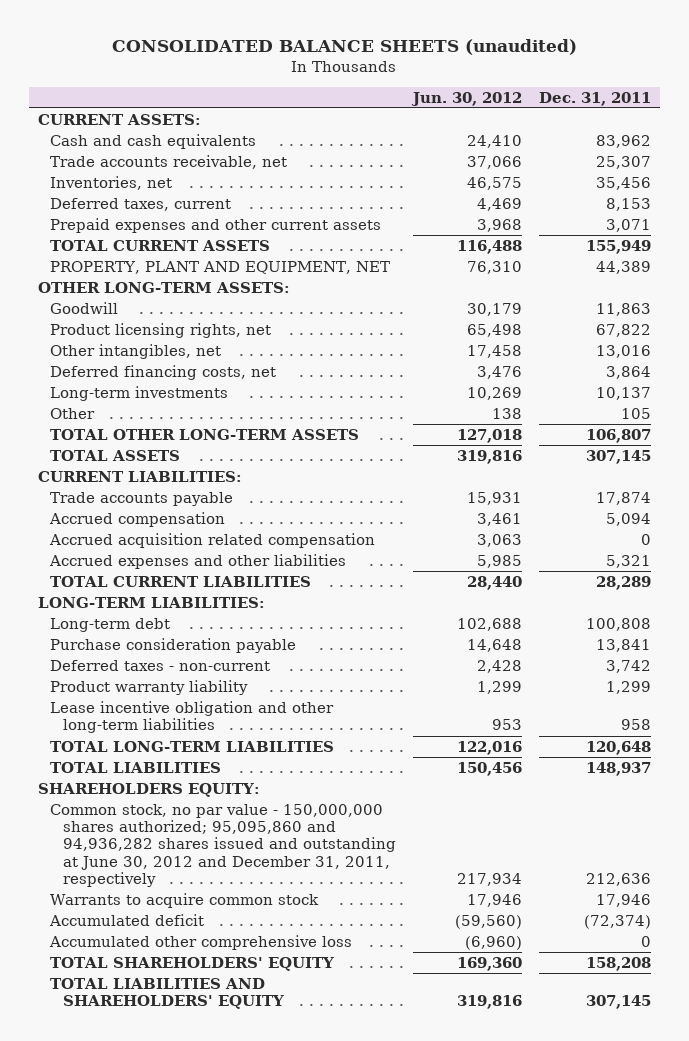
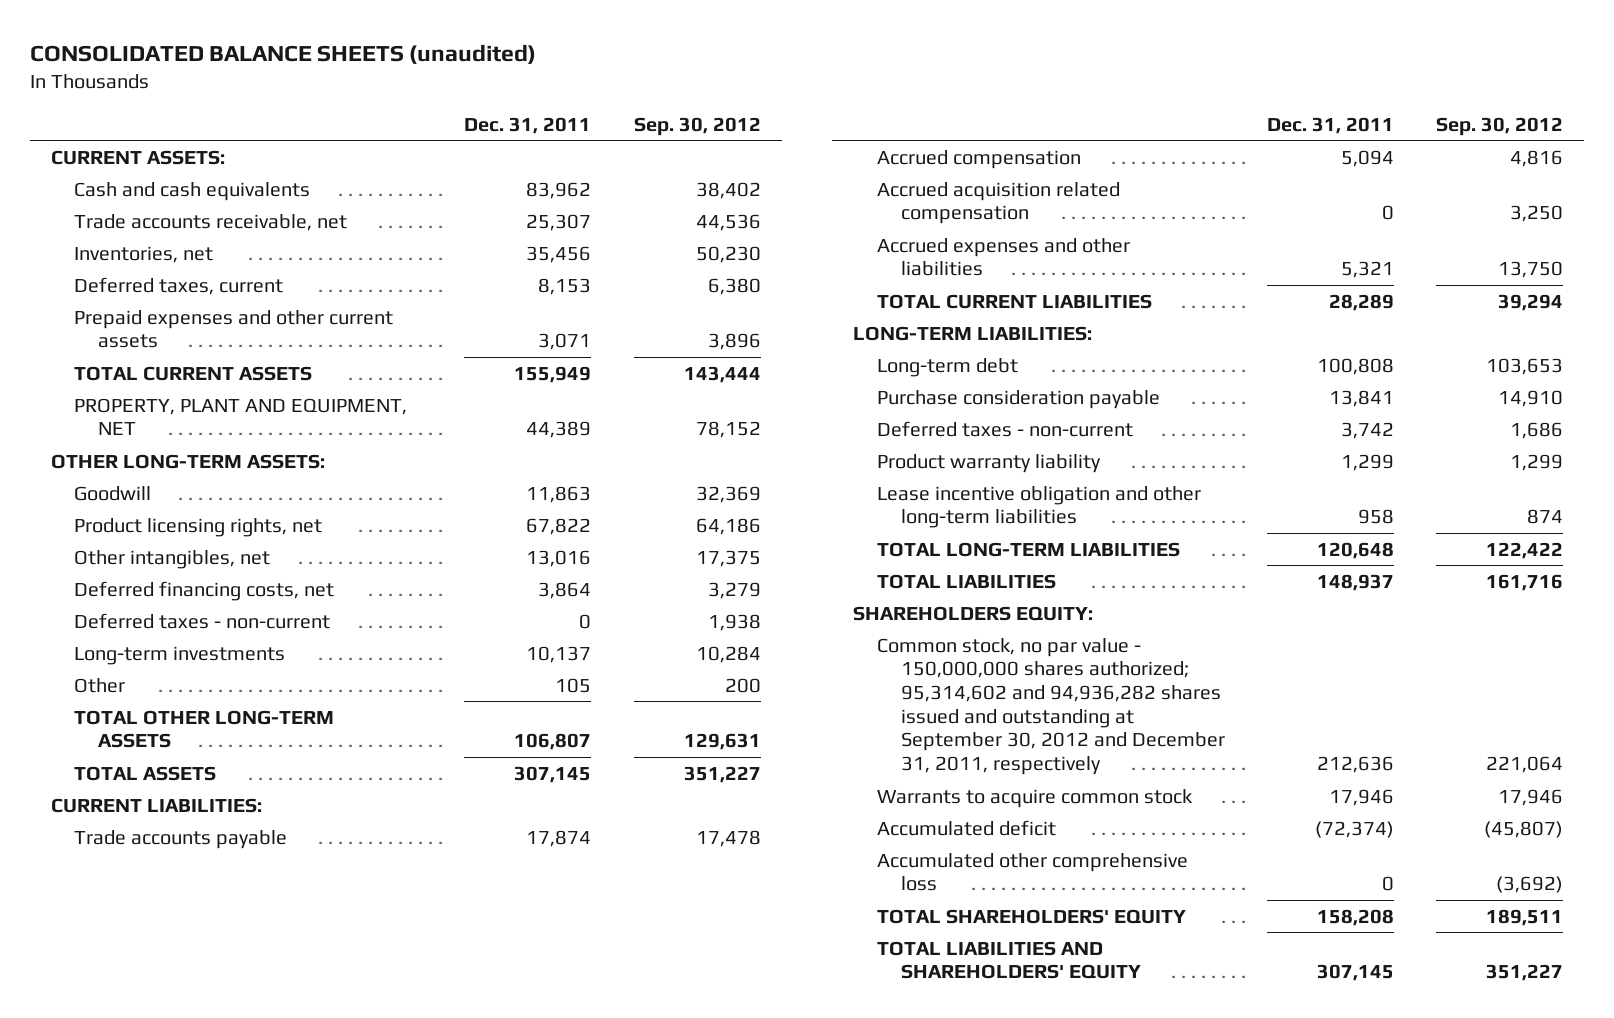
[410,91,522,106] Jun. 30, 2012 -> none
none -> [633,116,761,136] Sep. 30, 2012
none -> [74,612,331,629] Deferred taxes - non-current
[50,804,396,887] Common stock, no par value - 150,000,000 shares authorized; 95,095,860 and 94,936,282 shares issued and outstanding at June 30, 2012 and December 31, 2011, respectively -> [877,637,1225,776] Common stock, no par value - 150,000,000 shares authorized; 95,314,602 and 94,936,282 shares issued and outstanding at September 30, 2012 and December 31, 2011, respectively

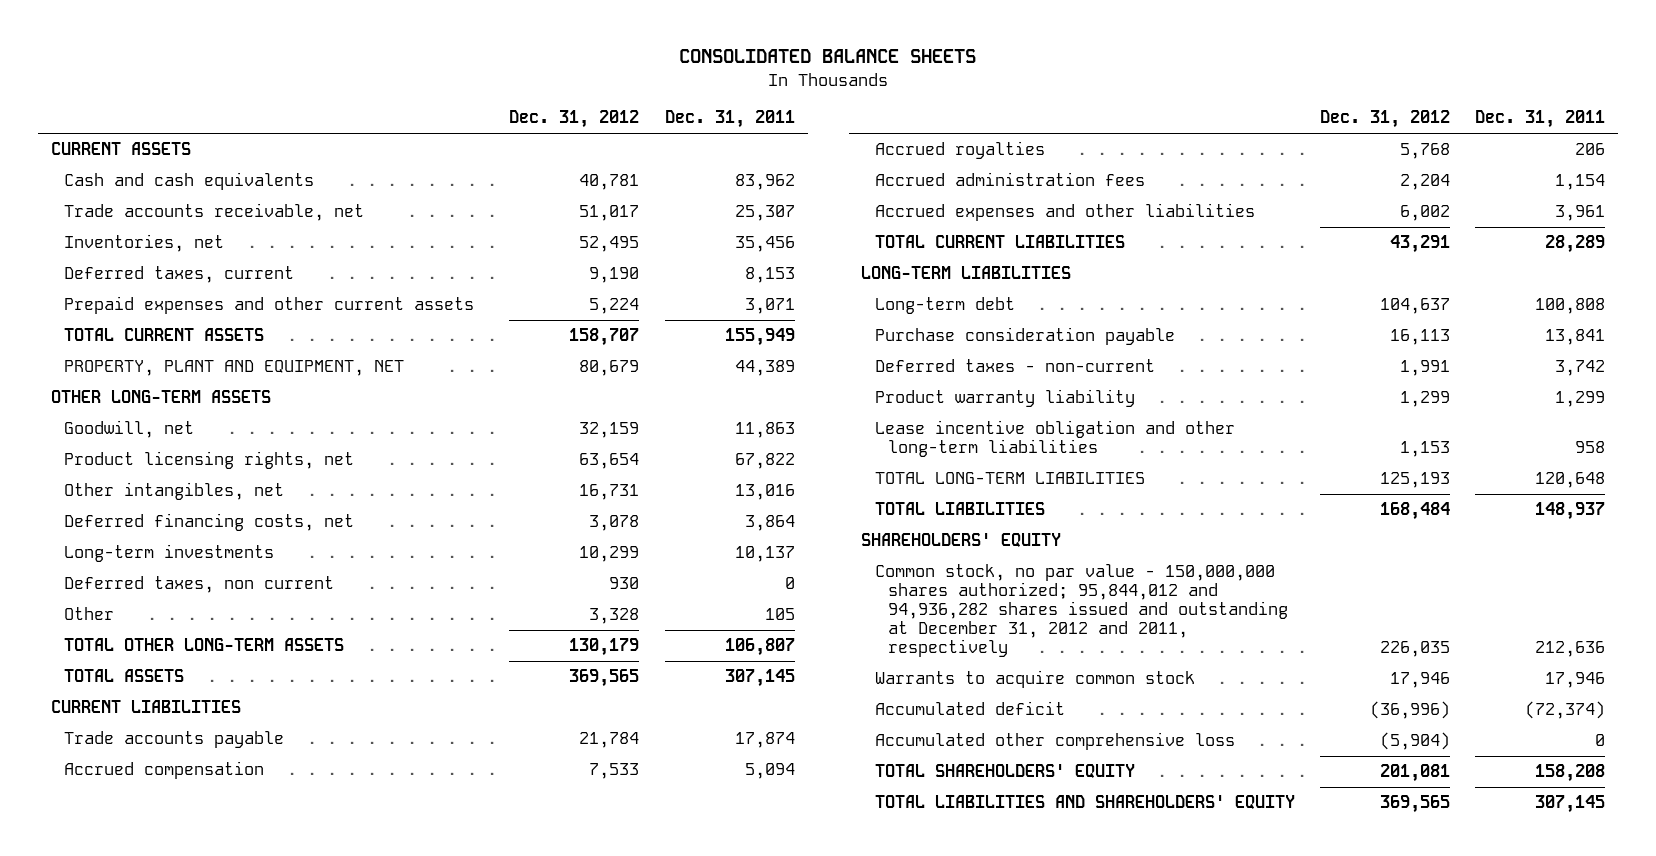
[29,43,536,64] CONSOLIDATED BALANCE SHEETS (unaudited) -> [679,49,977,64] CONSOLIDATED BALANCE SHEETS
[633,116,761,136] Sep. 30, 2012 -> none
none -> [509,110,640,129] Dec. 31, 2012
[50,149,225,165] CURRENT ASSETS: -> [50,142,191,156] CURRENT ASSETS
[50,453,325,469] OTHER LONG-TERM ASSETS: -> [50,390,271,404] OTHER LONG-TERM ASSETS
[74,485,152,501] Goodwill -> [64,420,195,439] Goodwill, net
[74,612,331,629] Deferred taxes - non-current -> none
none -> [64,576,335,594] Deferred taxes, non current
[50,797,262,813] CURRENT LIABILITIES: -> [50,700,241,714] CURRENT LIABILITIES
[877,181,1121,225] Accrued acquisition related compensation -> none
none -> [874,141,1045,160] Accrued royalties
none -> [874,172,1145,187] Accrued administration fees
[1340,261,1394,279] 5,321 -> [1555,205,1606,222] 3,961
[853,325,1093,341] LONG-TERM LIABILITIES: -> [861,266,1072,280] LONG-TERM LIABILITIES
[853,605,1094,621] SHAREHOLDERS EQUITY: -> [861,533,1062,548] SHAREHOLDERS' EQUITY
[877,637,1225,776] Common stock, no par value - 150,000,000 shares authorized; 95,314,602 and 94,936,282 shares issued and outstanding at September 30, 2012 and December 31, 2011, respectively -> [874,564,1288,658] Common stock, no par value - 150,000,000 shares authorized; 95,844,012 and 94,936,282 shares issued and outstanding at December 31, 2012 and 2011, respectively

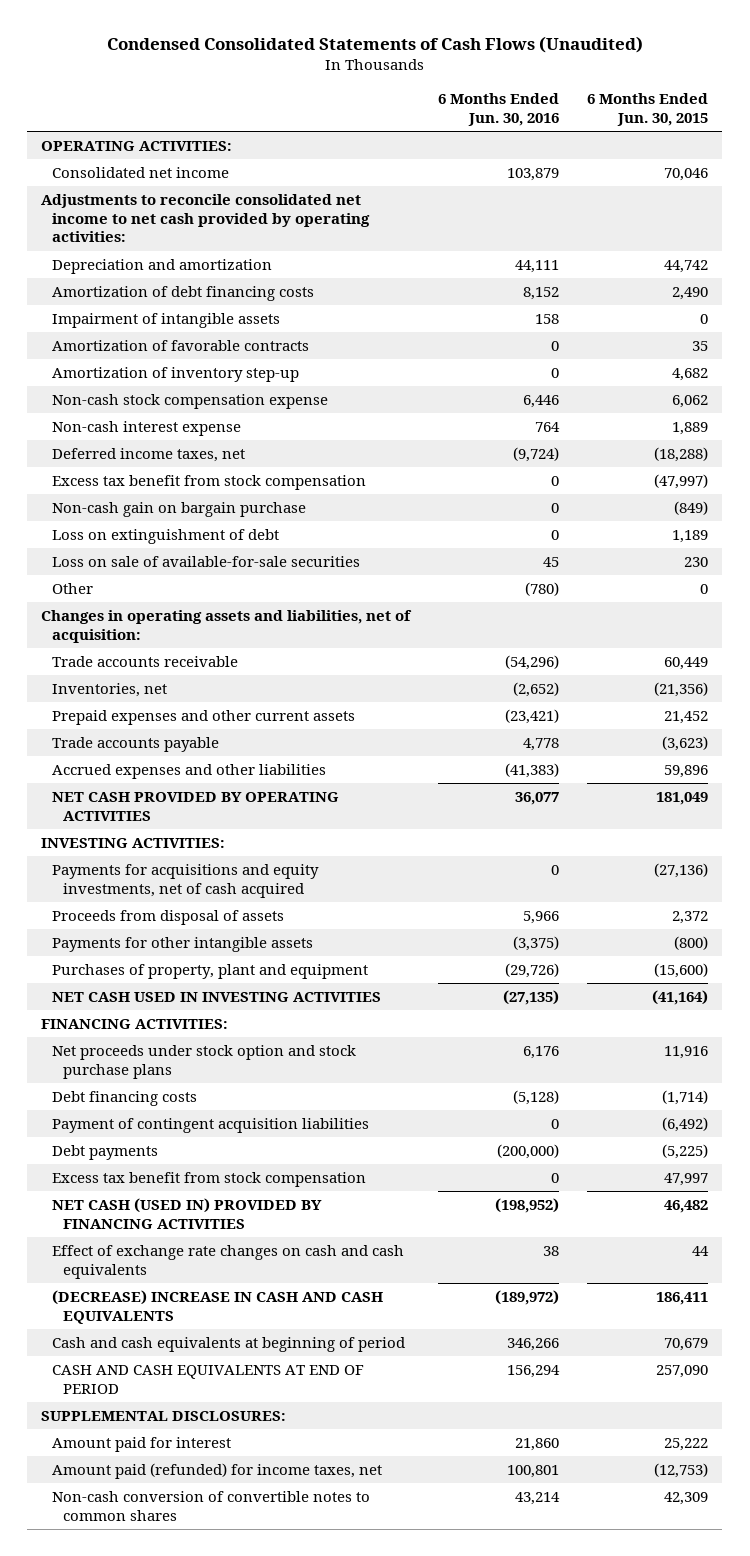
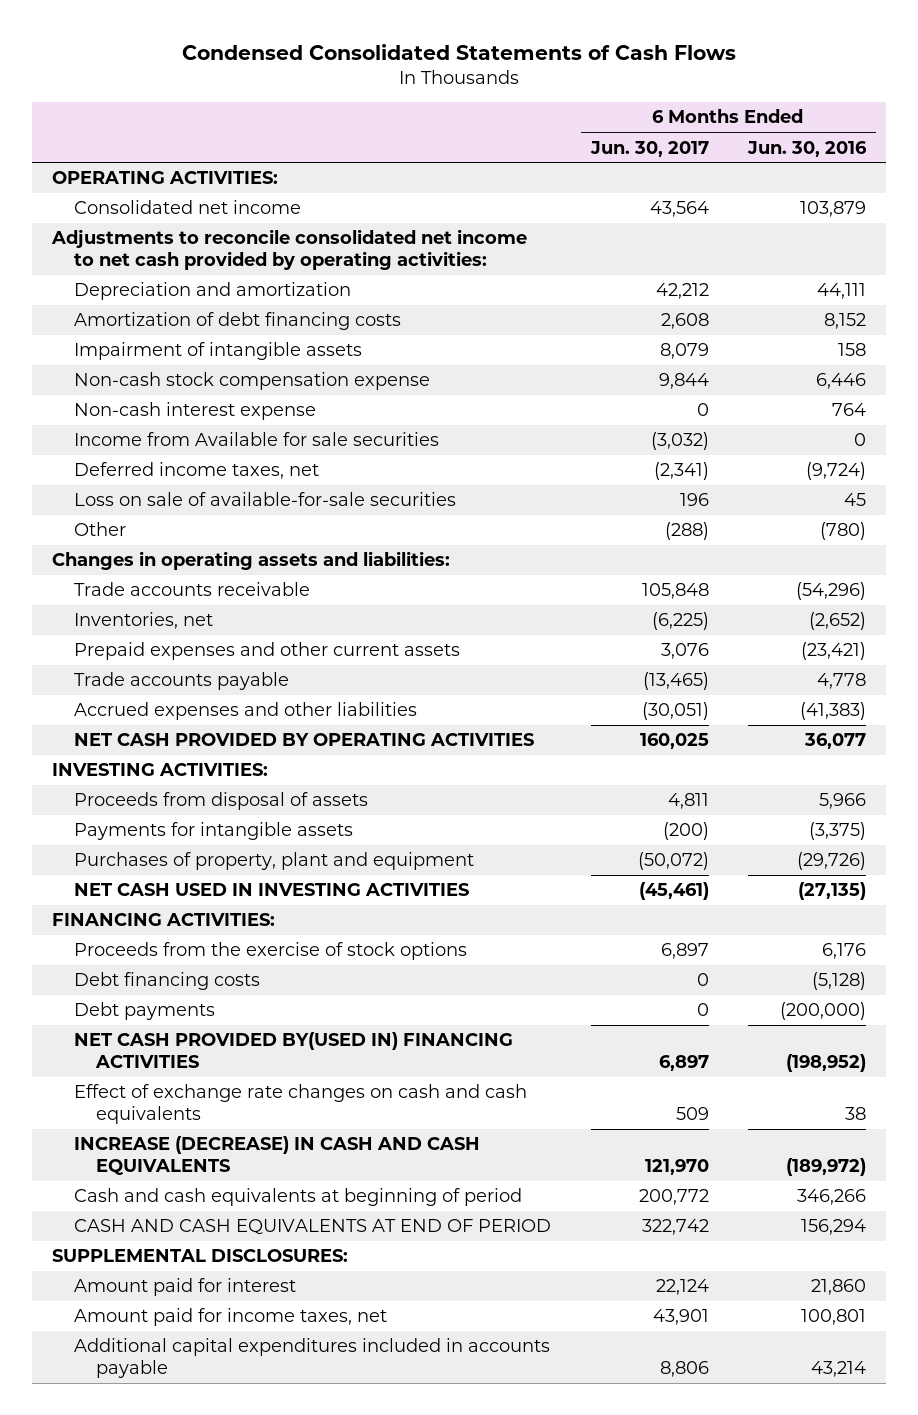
[106,36,643,54] Condensed Consolidated Statements of Cash Flows (Unaudited) -> [181,43,736,60] Condensed Consolidated Statements of Cash Flows
[587,93,709,126] 6 Months Ended Jun. 30, 2015 -> none
none -> [589,140,709,157] Jun. 30, 2017
[52,340,310,352] Amortization of favorable contracts -> none
[52,367,300,383] Amortization of inventory step-up -> none
none -> [74,432,440,447] Income from Available for sale securities
[52,475,367,491] Excess tax benefit from stock compensation -> none
[52,502,307,518] Non-cash gain on bargain purchase -> none
[52,529,280,545] Loss on extinguishment of debt -> none
[41,610,413,643] Changes in operating assets and liabilities, net of acquisition: -> [51,551,450,571] Changes in operating assets and liabilities:
[52,864,320,898] Payments for acquisitions and equity investments, net of cash acquired -> none
[52,937,314,953] Payments for other intangible assets -> [74,822,354,841] Payments for intangible assets
[52,1045,357,1079] Net proceeds under stock option and stock purchase plans -> [74,942,468,961] Proceeds from the exercise of stock options
[52,1118,370,1134] Payment of contingent acquisition liabilities -> none
[52,1172,367,1188] Excess tax benefit from stock compensation -> none
[52,1198,323,1229] NET CASH (USED IN) PROVIDED BY FINANCING ACTIVITIES -> [74,1032,514,1069] NET CASH PROVIDED BY(USED IN) FINANCING ACTIVITIES
[52,1290,384,1324] (DECREASE) INCREASE IN CASH AND CASH EQUIVALENTS -> [74,1136,481,1176] INCREASE (DECREASE) IN CASH AND CASH EQUIVALENTS
[52,1463,383,1480] Amount paid (refunded) for income taxes, net -> [74,1308,388,1327] Amount paid for income taxes, net
[52,1491,371,1521] Non-cash conversion of convertible notes to common shares -> [74,1338,551,1379] Additional capital expenditures included in accounts payable

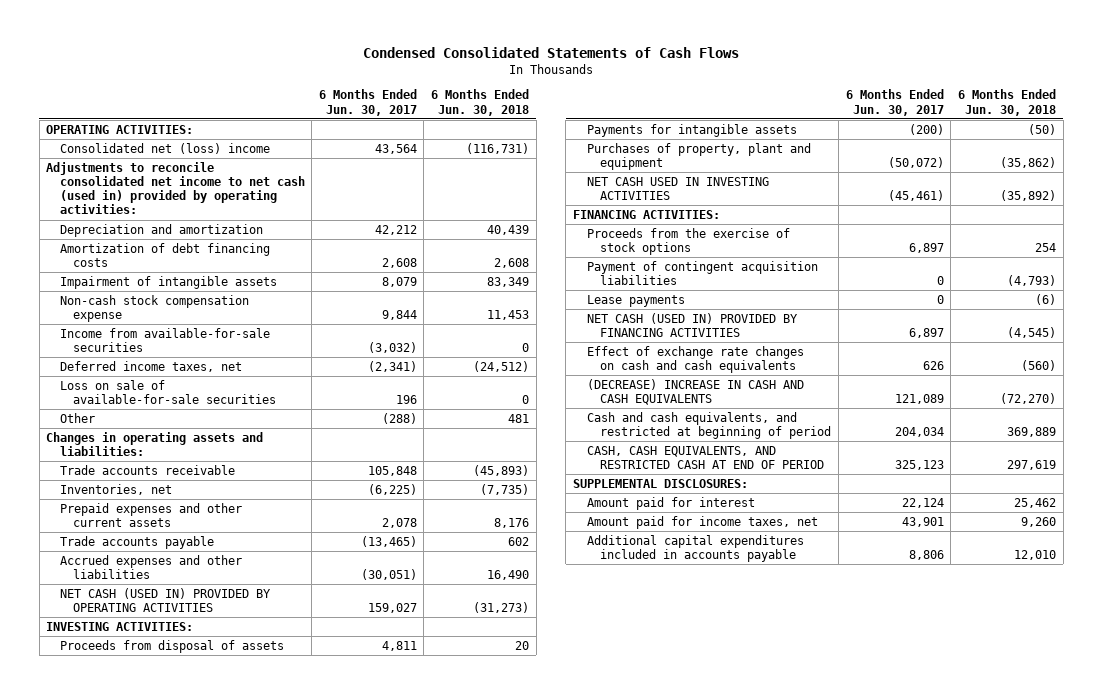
[746,140,867,157] Jun. 30, 2016 -> none
none -> [431,89,530,116] 6 Months Ended Jun. 30, 2018
[74,200,302,215] Consolidated net income -> [59,142,270,154] Consolidated net (loss) income
[50,229,527,271] Adjustments to reconcile consolidated net income to net cash provided by operating activities: -> [46,161,305,215] Adjustments to reconcile consolidated net income to net cash (used in) provided by operating activities:
[74,402,317,421] Non-cash interest expense -> none
[74,432,440,447] Income from Available for sale securities -> [59,327,270,352] Income from available-for-sale securities
[660,643,709,660] 3,076 -> [381,517,417,528] 2,078
[74,733,535,747] NET CASH PROVIDED BY OPERATING ACTIVITIES -> [59,587,271,612] NET CASH (USED IN) PROVIDED BY OPERATING ACTIVITIES
[639,733,709,750] 160,025 -> [367,602,417,613] 159,027
[74,972,261,991] Debt financing costs -> none
[74,1002,216,1021] Debt payments -> none
none -> [586,260,818,285] Payment of contingent acquisition liabilities
none -> [586,294,685,307] Lease payments
[74,1032,514,1069] NET CASH PROVIDED BY(USED IN) FINANCING ACTIVITIES -> [586,312,798,337] NET CASH (USED IN) PROVIDED BY FINANCING ACTIVITIES
[675,1107,709,1121] 509 -> [922,360,944,370] 626
[74,1136,481,1176] INCREASE (DECREASE) IN CASH AND CASH EQUIVALENTS -> [586,378,804,405] (DECREASE) INCREASE IN CASH AND CASH EQUIVALENTS
[644,1159,709,1176] 121,970 -> [894,393,944,404] 121,089
[74,1188,523,1207] Cash and cash equivalents at beginning of period -> [586,411,832,439] Cash and cash equivalents, and restricted at beginning of period
[638,1189,709,1206] 200,772 -> [894,426,944,437] 204,034
[74,1219,552,1236] CASH AND CASH EQUIVALENTS AT END OF PERIOD -> [586,445,825,469] CASH, CASH EQUIVALENTS, AND RESTRICTED CASH AT END OF PERIOD
[641,1219,709,1236] 322,742 -> [894,459,944,470] 325,123

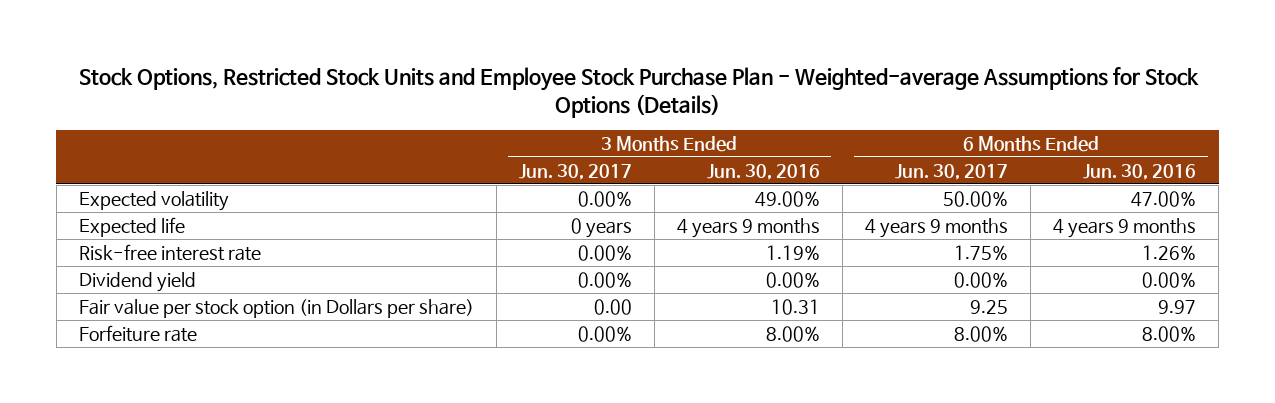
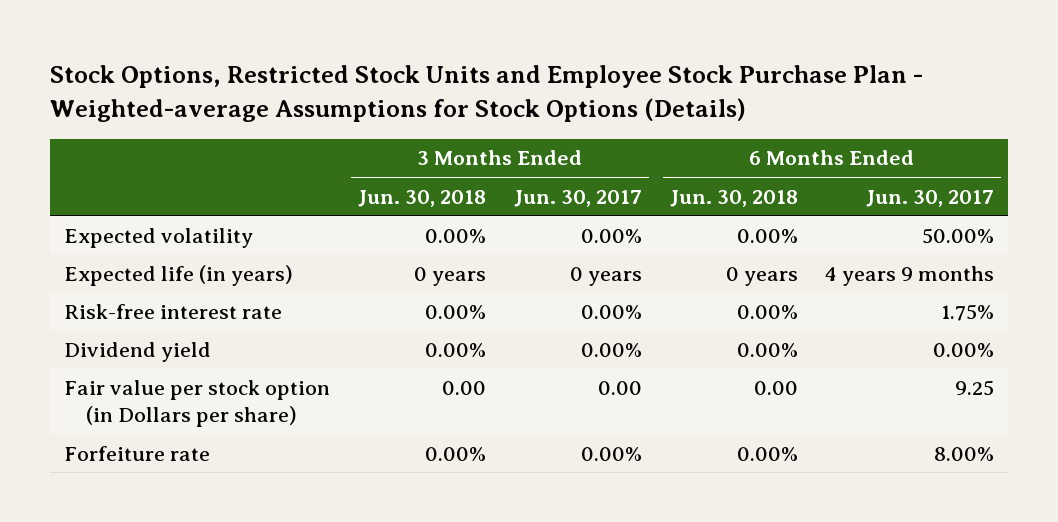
[707,163,821,180] Jun. 30, 2016 -> none
[1083,163,1197,180] Jun. 30, 2016 -> none
none -> [357,189,486,207] Jun. 30, 2018
none -> [669,189,798,207] Jun. 30, 2018
[78,216,185,237] Expected life -> [63,264,293,286] Expected life (in years)

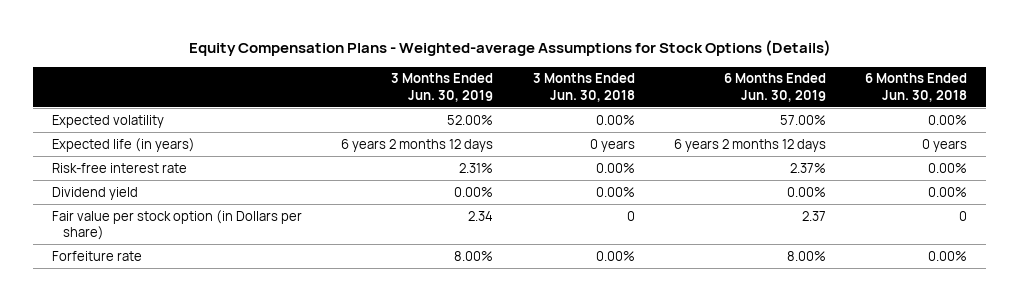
[49,65,923,123] Stock Options, Restricted Stock Units and Employee Stock Purchase Plan - Weighted-average Assumptions for Stock Options (Details) -> [188,40,831,57] Equity Compensation Plans - Weighted-average Assumptions for Stock Options (Details)
[513,189,642,207] Jun. 30, 2017 -> none
[866,189,995,207] Jun. 30, 2017 -> none
none -> [391,73,494,102] 3 Months Ended Jun. 30, 2019
none -> [723,73,826,102] 6 Months Ended Jun. 30, 2019
[441,380,486,395] 0.00 -> [626,210,635,221] 0
[753,380,798,395] 0.00 -> [958,210,967,221] 0

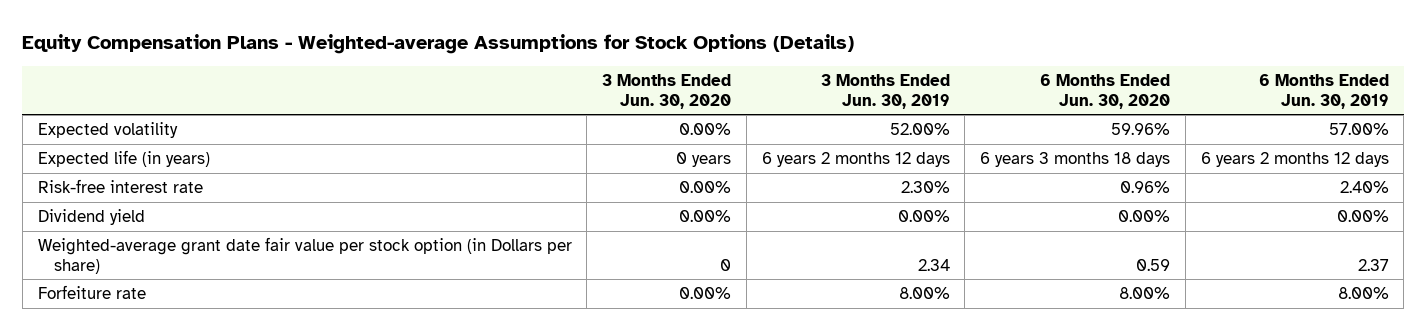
[532,73,635,102] 3 Months Ended Jun. 30, 2018 -> none
[864,73,967,102] 6 Months Ended Jun. 30, 2018 -> none
none -> [602,74,732,109] 3 Months Ended Jun. 30, 2020
none -> [1040,74,1171,109] 6 Months Ended Jun. 30, 2020
[459,162,494,173] 2.31% -> [900,181,950,194] 2.30%
[789,162,826,173] 2.37% -> [1339,181,1389,194] 2.40%
[52,209,303,241] Fair value per stock option (in Dollars per share) -> [37,237,572,274] Weighted-average grant date fair value per stock option (in Dollars per share)

